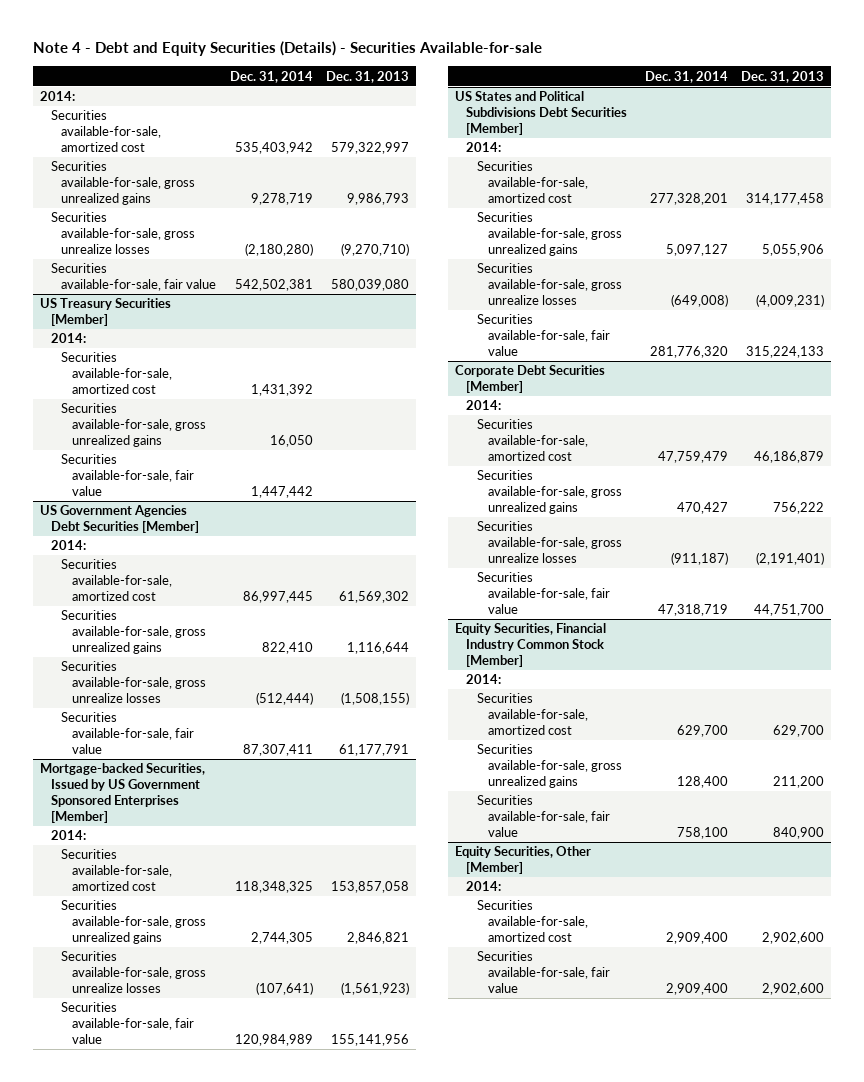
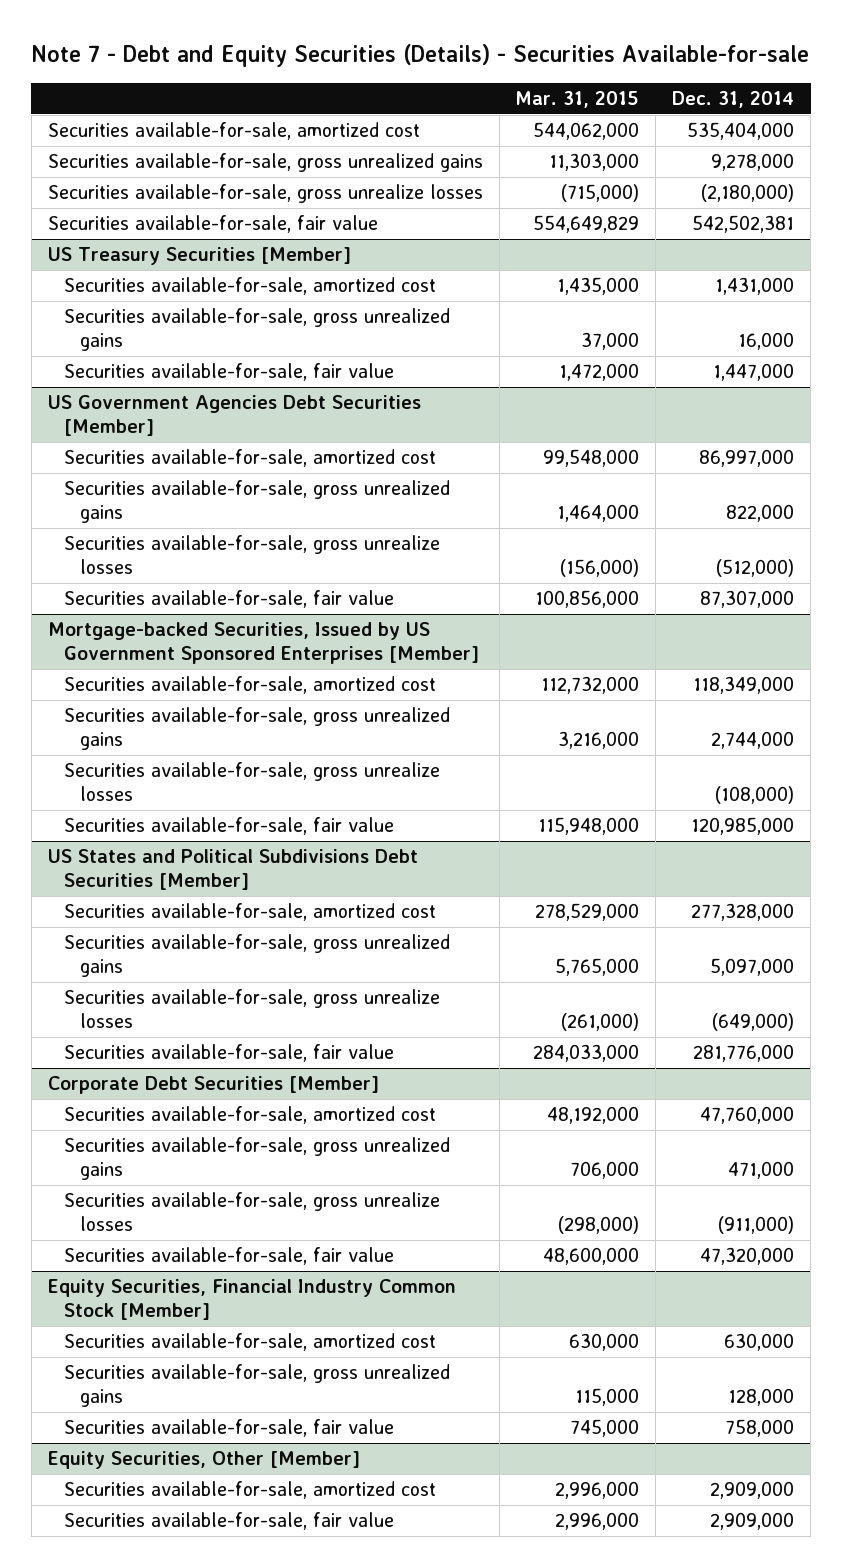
[32,41,542,57] Note 4 - Debt and Equity Securities (Details) - Securities Available-for-sale -> [31,44,810,68] Note 7 - Debt and Equity Securities (Details) - Securities Available-for-sale
[325,70,409,83] Dec. 31, 2013 -> none
none -> [515,91,640,109] Mar. 31, 2015
[39,91,75,102] 2014: -> none
[234,142,313,155] 535,403,942 -> [687,122,795,141] 535,404,000
[250,193,313,206] 9,278,719 -> [711,153,795,172] 9,278,000
[244,243,313,257] (2,180,280) -> [701,184,795,203] (2,180,000)
[50,333,86,344] 2014: -> none
[250,384,313,397] 1,431,392 -> [715,277,795,296] 1,431,000
[269,435,313,448] 16,050 -> [738,332,795,351] 16,000
[250,486,313,499] 1,447,442 -> [713,363,795,382] 1,447,000
[50,540,86,551] 2014: -> none
[242,591,313,604] 86,997,445 -> [699,449,795,468] 86,997,000
[261,642,313,655] 822,410 -> [726,504,795,523] 822,000
[255,692,313,706] (512,444) -> [716,559,795,578] (512,000)
[242,744,313,757] 87,307,411 -> [700,590,795,609] 87,307,000
[50,830,86,841] 2014: -> none
[234,881,313,894] 118,348,325 -> [693,676,795,695] 118,349,000
[250,932,313,945] 2,744,305 -> [711,731,795,750] 2,744,000
[255,982,313,996] (107,641) -> [715,786,795,805] (108,000)
[234,1034,313,1047] 120,984,989 -> [691,817,795,836] 120,985,000
[465,142,501,153] 2014: -> none
[650,193,729,206] 277,328,201 -> [691,903,795,922] 277,328,000
[666,244,729,257] 5,097,127 -> [710,958,795,977] 5,097,000
[671,294,729,308] (649,008) -> [712,1013,795,1032] (649,000)
[650,346,729,359] 281,776,320 -> [693,1044,795,1063] 281,776,000
[465,400,501,411] 2014: -> none
[658,451,729,464] 47,759,479 -> [700,1106,795,1125] 47,760,000
[677,502,729,515] 470,427 -> [728,1161,795,1180] 471,000
[671,552,729,566] (911,187) -> [718,1216,795,1235] (911,000)
[658,604,729,617] 47,318,719 -> [700,1247,795,1266] 47,320,000
[465,674,501,685] 2014: -> none
[677,725,729,738] 629,700 -> [724,1333,795,1352] 630,000
[677,776,729,789] 128,400 -> [728,1388,795,1407] 128,000
[677,827,729,840] 758,100 -> [725,1419,795,1438] 758,000
[465,881,501,892] 2014: -> none
[666,932,729,945] 2,909,400 -> [710,1481,795,1500] 2,909,000
[666,983,729,996] 2,909,400 -> [710,1512,795,1531] 2,909,000

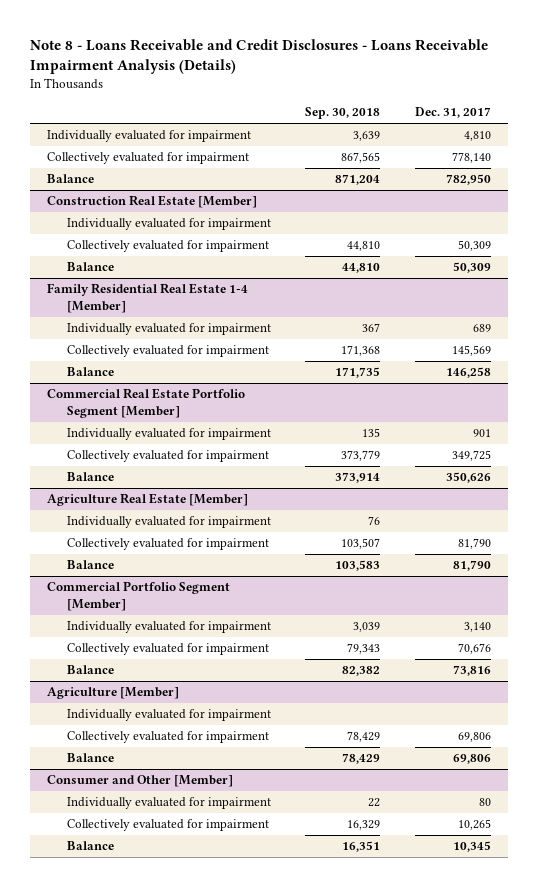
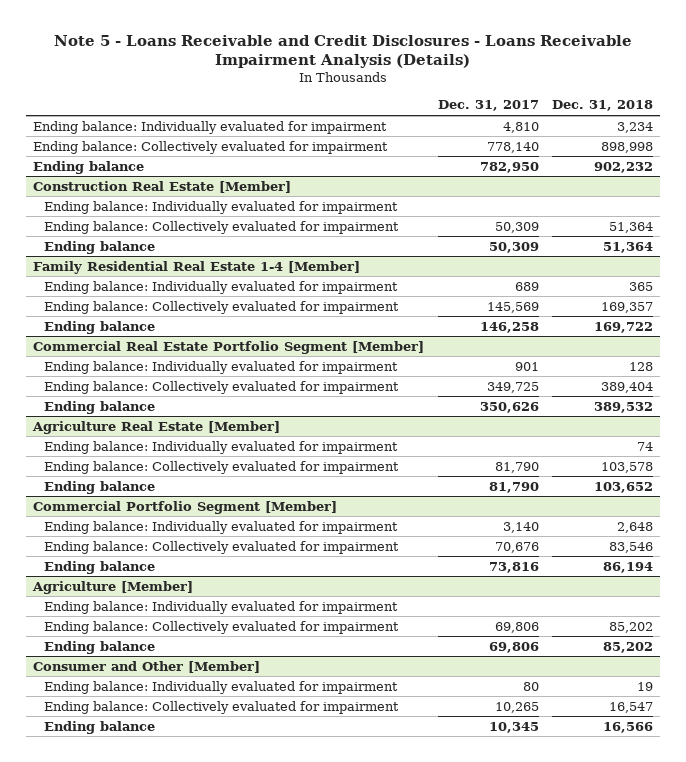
[29,39,488,75] Note 8 - Loans Receivable and Credit Disclosures - Loans Receivable Impairment Analysis (Details) -> [54,34,633,69] Note 5 - Loans Receivable and Credit Disclosures - Loans Receivable Impairment Analysis (Details)
[305,107,381,120] Sep. 30, 2018 -> none
none -> [552,100,654,112] Dec. 31, 2018
[47,130,252,143] Individually evaluated for impairment -> [32,120,387,134] Ending balance: Individually evaluated for impairment
[47,152,250,165] Collectively evaluated for impairment -> [32,140,388,154] Ending balance: Collectively evaluated for impairment
[47,174,95,184] Balance -> [32,160,144,174] Ending balance
[66,218,271,231] Individually evaluated for impairment -> [44,200,399,214] Ending balance: Individually evaluated for impairment
[66,240,269,253] Collectively evaluated for impairment -> [44,220,400,234] Ending balance: Collectively evaluated for impairment
[66,262,114,272] Balance -> [44,240,156,254] Ending balance
[66,323,271,336] Individually evaluated for impairment -> [44,280,399,294] Ending balance: Individually evaluated for impairment
[66,345,269,358] Collectively evaluated for impairment -> [44,300,400,314] Ending balance: Collectively evaluated for impairment
[66,367,114,377] Balance -> [44,320,156,334] Ending balance
[66,428,271,441] Individually evaluated for impairment -> [44,360,399,374] Ending balance: Individually evaluated for impairment
[66,450,269,463] Collectively evaluated for impairment -> [44,380,400,394] Ending balance: Collectively evaluated for impairment
[66,472,114,482] Balance -> [44,400,156,414] Ending balance
[66,516,271,529] Individually evaluated for impairment -> [44,440,399,454] Ending balance: Individually evaluated for impairment
[66,538,269,551] Collectively evaluated for impairment -> [44,460,400,474] Ending balance: Collectively evaluated for impairment
[66,560,114,570] Balance -> [44,480,156,494] Ending balance
[66,621,271,634] Individually evaluated for impairment -> [44,520,399,534] Ending balance: Individually evaluated for impairment
[66,643,269,656] Collectively evaluated for impairment -> [44,540,400,554] Ending balance: Collectively evaluated for impairment
[66,665,114,675] Balance -> [44,560,156,574] Ending balance
[66,709,271,722] Individually evaluated for impairment -> [44,600,399,614] Ending balance: Individually evaluated for impairment
[66,731,269,744] Collectively evaluated for impairment -> [44,620,400,634] Ending balance: Collectively evaluated for impairment
[66,753,114,763] Balance -> [44,640,156,654] Ending balance
[66,797,271,810] Individually evaluated for impairment -> [44,680,399,694] Ending balance: Individually evaluated for impairment
[66,819,269,832] Collectively evaluated for impairment -> [44,700,400,714] Ending balance: Collectively evaluated for impairment
[66,841,114,851] Balance -> [44,720,156,734] Ending balance

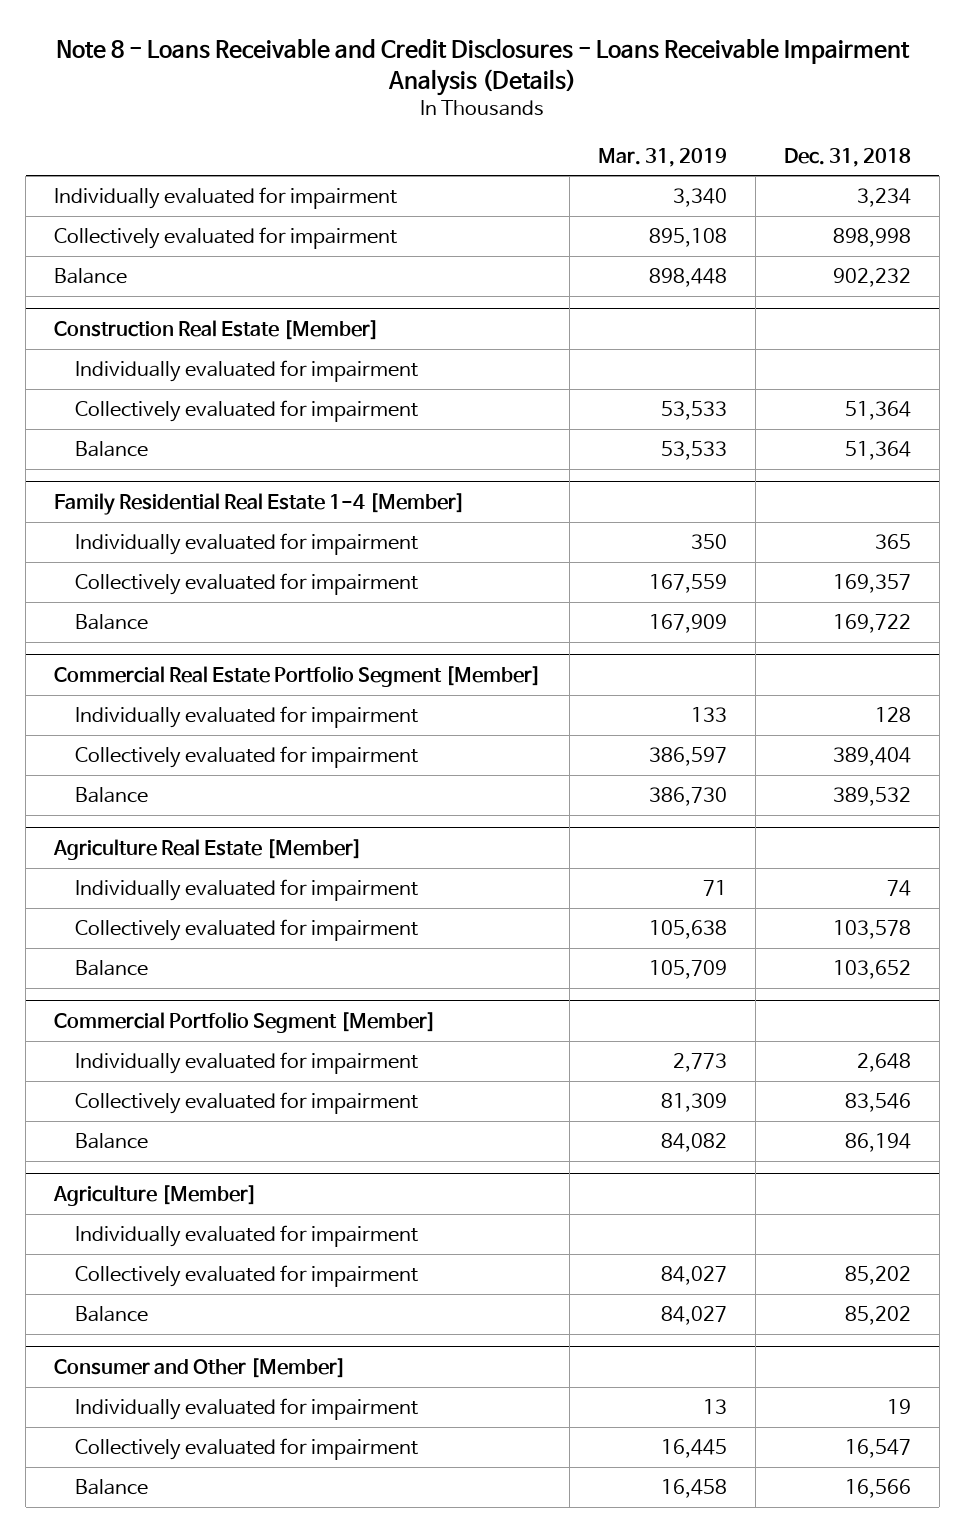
[54,34,633,69] Note 5 - Loans Receivable and Credit Disclosures - Loans Receivable Impairment Analysis (Details) -> [56,37,911,97] Note 8 - Loans Receivable and Credit Disclosures - Loans Receivable Impairment Analysis (Details)
[437,100,539,112] Dec. 31, 2017 -> none
none -> [597,147,727,167] Mar. 31, 2019
[32,120,387,134] Ending balance: Individually evaluated for impairment -> [54,187,398,210] Individually evaluated for impairment
[32,140,388,154] Ending balance: Collectively evaluated for impairment -> [54,227,398,250] Collectively evaluated for impairment
[32,160,144,174] Ending balance -> [54,268,128,285] Balance
[44,200,399,214] Ending balance: Individually evaluated for impairment -> [74,360,418,383] Individually evaluated for impairment
[44,220,400,234] Ending balance: Collectively evaluated for impairment -> [74,400,418,423] Collectively evaluated for impairment
[44,240,156,254] Ending balance -> [74,441,148,458] Balance
[44,280,399,294] Ending balance: Individually evaluated for impairment -> [74,533,418,556] Individually evaluated for impairment
[44,300,400,314] Ending balance: Collectively evaluated for impairment -> [74,573,418,596] Collectively evaluated for impairment
[44,320,156,334] Ending balance -> [74,614,148,631] Balance
[44,360,399,374] Ending balance: Individually evaluated for impairment -> [74,706,418,729] Individually evaluated for impairment
[44,380,400,394] Ending balance: Collectively evaluated for impairment -> [74,746,418,769] Collectively evaluated for impairment
[44,400,156,414] Ending balance -> [74,787,148,804] Balance
[44,440,399,454] Ending balance: Individually evaluated for impairment -> [74,879,418,902] Individually evaluated for impairment
[44,460,400,474] Ending balance: Collectively evaluated for impairment -> [74,919,418,942] Collectively evaluated for impairment
[44,480,156,494] Ending balance -> [74,960,148,977] Balance
[44,520,399,534] Ending balance: Individually evaluated for impairment -> [74,1052,418,1075] Individually evaluated for impairment
[44,540,400,554] Ending balance: Collectively evaluated for impairment -> [74,1092,418,1115] Collectively evaluated for impairment
[44,560,156,574] Ending balance -> [74,1133,148,1150] Balance
[44,600,399,614] Ending balance: Individually evaluated for impairment -> [74,1225,418,1248] Individually evaluated for impairment
[44,620,400,634] Ending balance: Collectively evaluated for impairment -> [74,1265,418,1288] Collectively evaluated for impairment
[44,640,156,654] Ending balance -> [74,1306,148,1323] Balance
[44,680,399,694] Ending balance: Individually evaluated for impairment -> [74,1398,418,1421] Individually evaluated for impairment
[44,700,400,714] Ending balance: Collectively evaluated for impairment -> [74,1438,418,1461] Collectively evaluated for impairment
[44,720,156,734] Ending balance -> [74,1479,148,1496] Balance

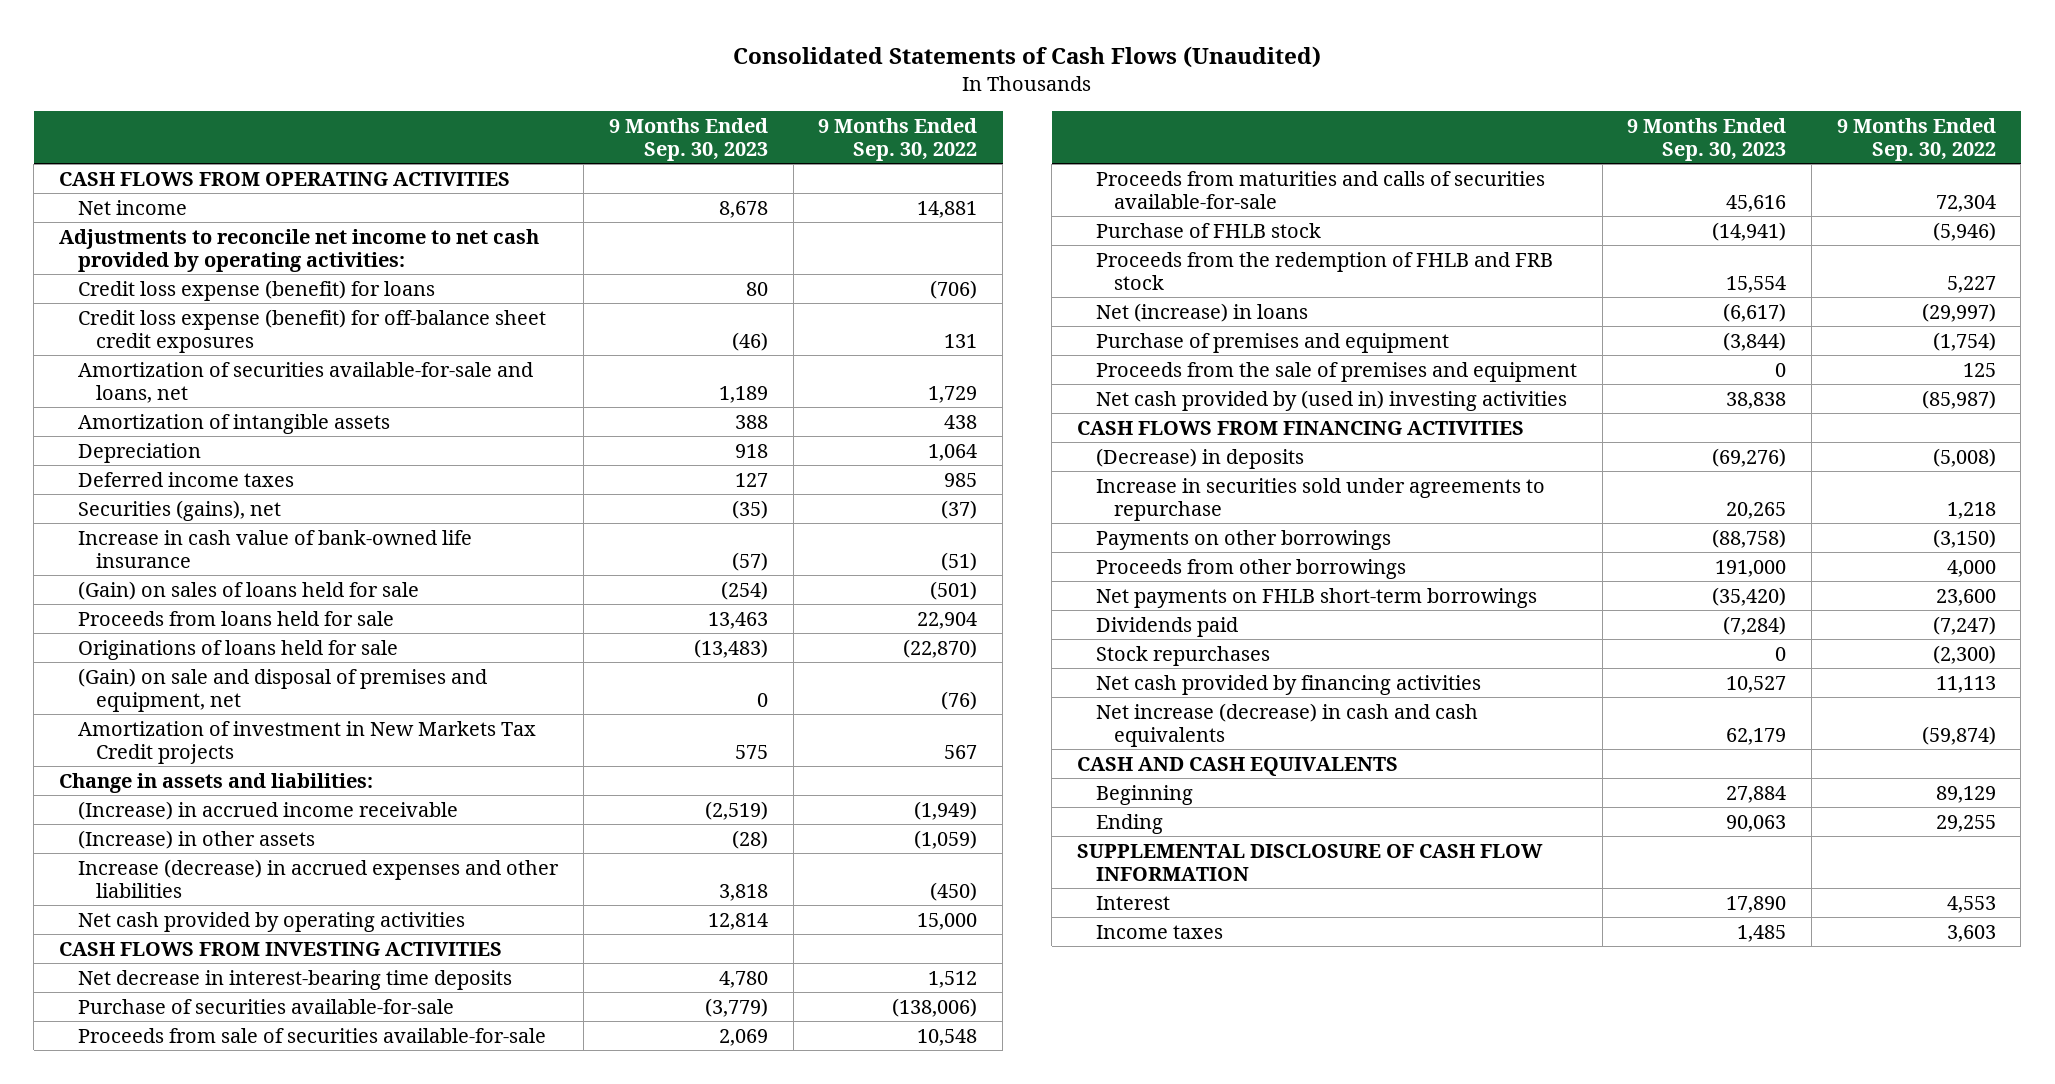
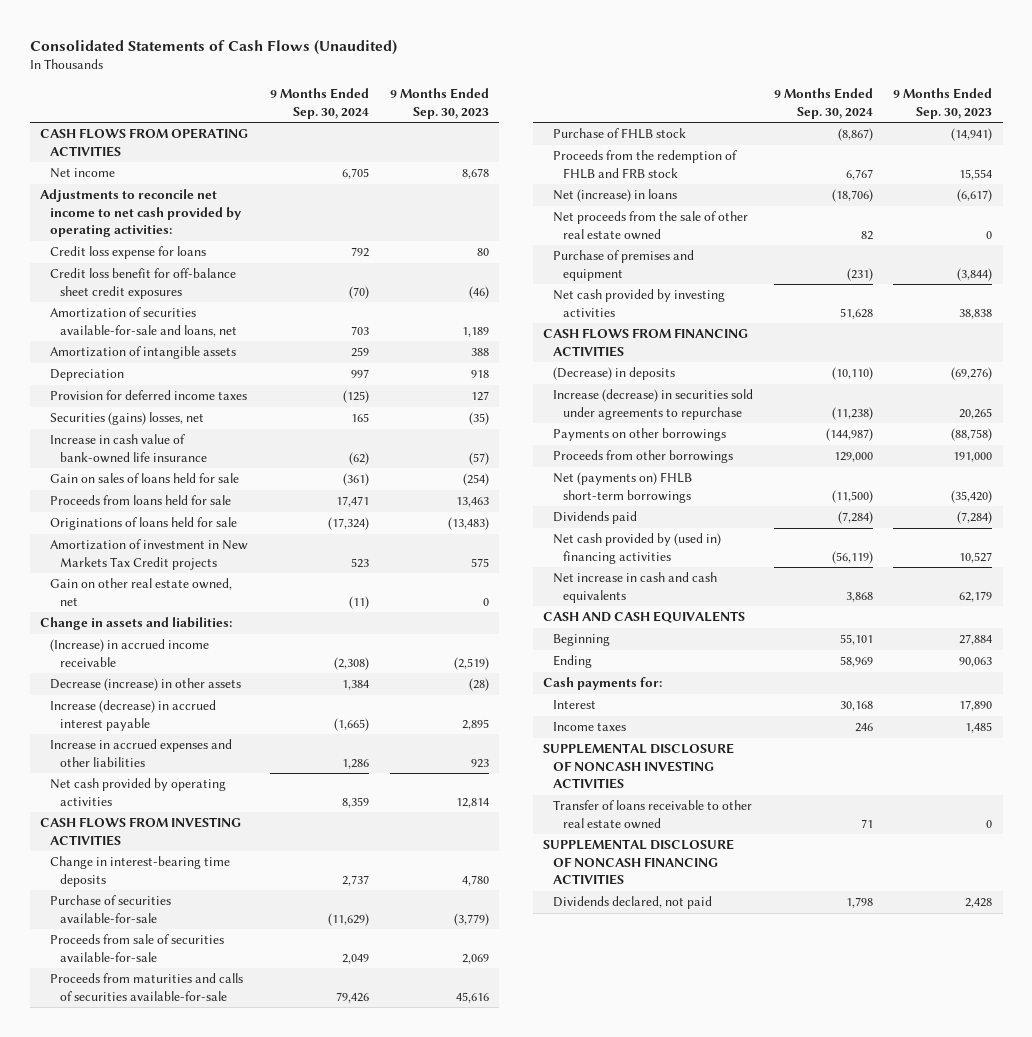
[818,117,978,161] 9 Months Ended Sep. 30, 2022 -> none
none -> [270,88,370,119] 9 Months Ended Sep. 30, 2024
[77,279,435,301] Credit loss expense (benefit) for loans -> [49,246,206,260] Credit loss expense for loans
[77,308,546,353] Credit loss expense (benefit) for off-balance sheet credit exposures -> [49,268,236,299] Credit loss benefit for off-balance sheet credit exposures
[77,471,294,487] Deferred income taxes -> [49,390,247,401] Provision for deferred income taxes
[77,499,281,521] Securities (gains), net -> [49,412,204,426] Securities (gains) losses, net
[77,580,419,600] (Gain) on sales of loans held for sale -> [49,473,239,484] Gain on sales of loans held for sale
[77,667,487,712] (Gain) on sale and disposal of premises and equipment, net -> none
none -> [49,578,232,606] Gain on other real estate owned, net
[77,829,315,849] (Increase) in other assets -> [49,678,241,692] Decrease (increase) in other assets
none -> [49,700,216,731] Increase (decrease) in accrued interest payable
[77,858,559,898] Increase (decrease) in accrued expenses and other liabilities -> [49,739,232,767] Increase in accrued expenses and other liabilities
[718,883,768,901] 3,818 -> [470,758,489,768] 923
[77,969,512,990] Net decrease in interest-bearing time deposits -> [49,856,230,887] Change in interest-bearing time deposits
none -> [553,211,749,240] Net proceeds from the sale of other real estate owned
[1095,361,1577,382] Proceeds from the sale of premises and equipment -> none
[1095,389,1567,411] Net cash provided by (used in) investing activities -> [553,289,726,317] Net cash provided by investing activities
[1095,477,1545,521] Increase in securities sold under agreements to repurchase -> [553,389,754,420] Increase (decrease) in securities sold under agreements to repurchase
[1095,587,1537,608] Net payments on FHLB short-term borrowings -> [553,472,693,503] Net (payments on) FHLB short-term borrowings
[1095,645,1270,666] Stock repurchases -> none
[1095,674,1481,695] Net cash provided by financing activities -> [553,533,722,564] Net cash provided by (used in) financing activities
[1095,702,1478,747] Net increase (decrease) in cash and cash equivalents -> [553,572,718,603] Net increase in cash and cash equivalents
[1077,843,1544,881] SUPPLEMENTAL DISCLOSURE OF CASH FLOW INFORMATION -> [543,677,663,691] Cash payments for:
none -> [543,743,735,790] SUPPLEMENTAL DISCLOSURE OF NONCASH INVESTING ACTIVITIES
none -> [553,800,753,829] Transfer of loans receivable to other real estate owned
none -> [543,839,735,886] SUPPLEMENTAL DISCLOSURE OF NONCASH FINANCING ACTIVITIES
none -> [553,896,713,910] Dividends declared, not paid

